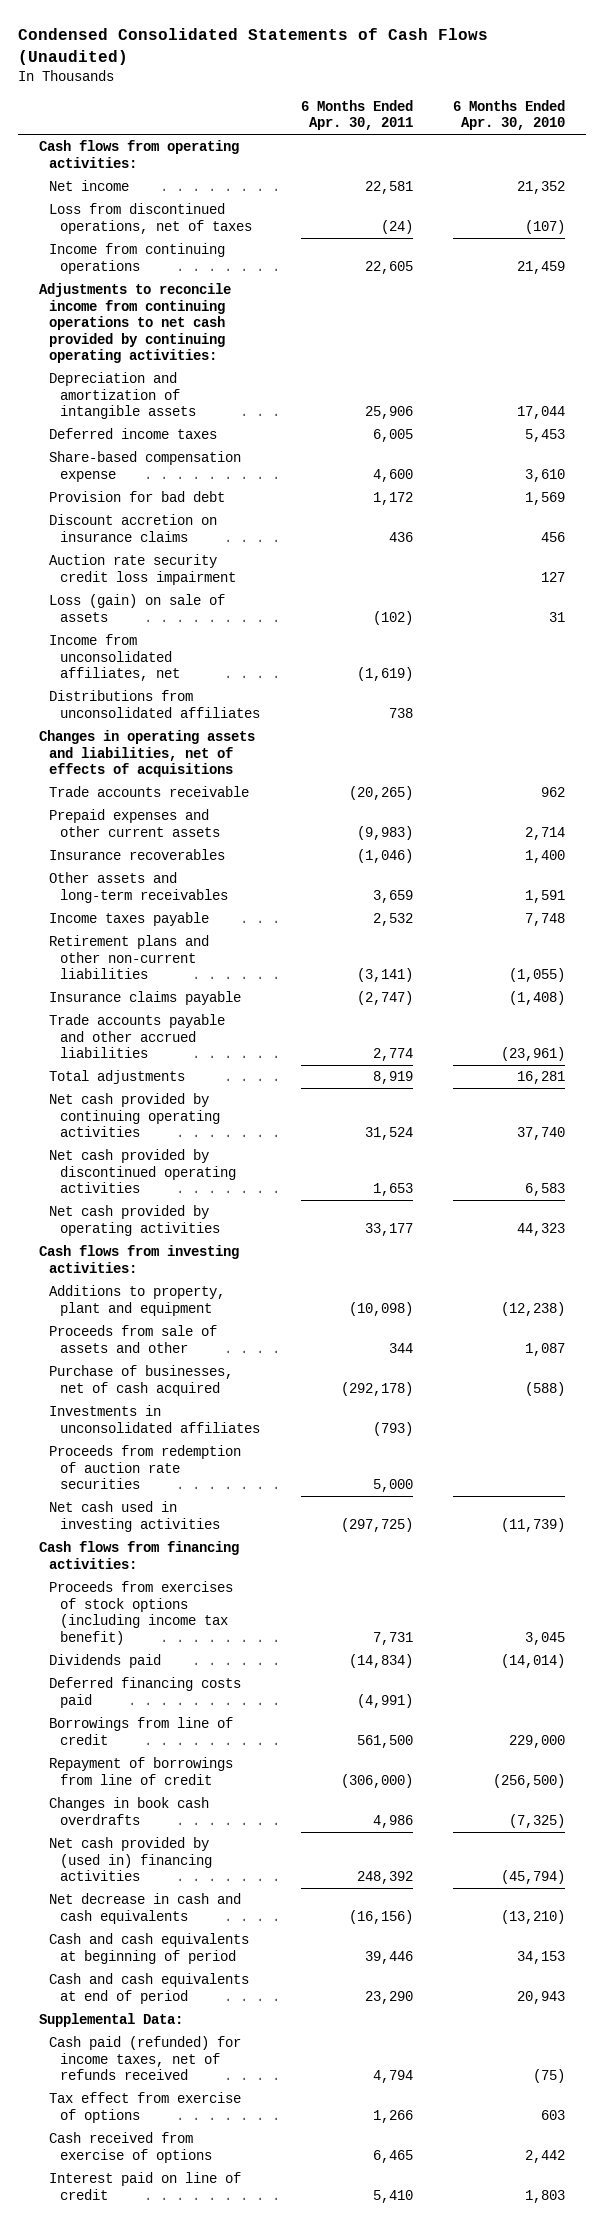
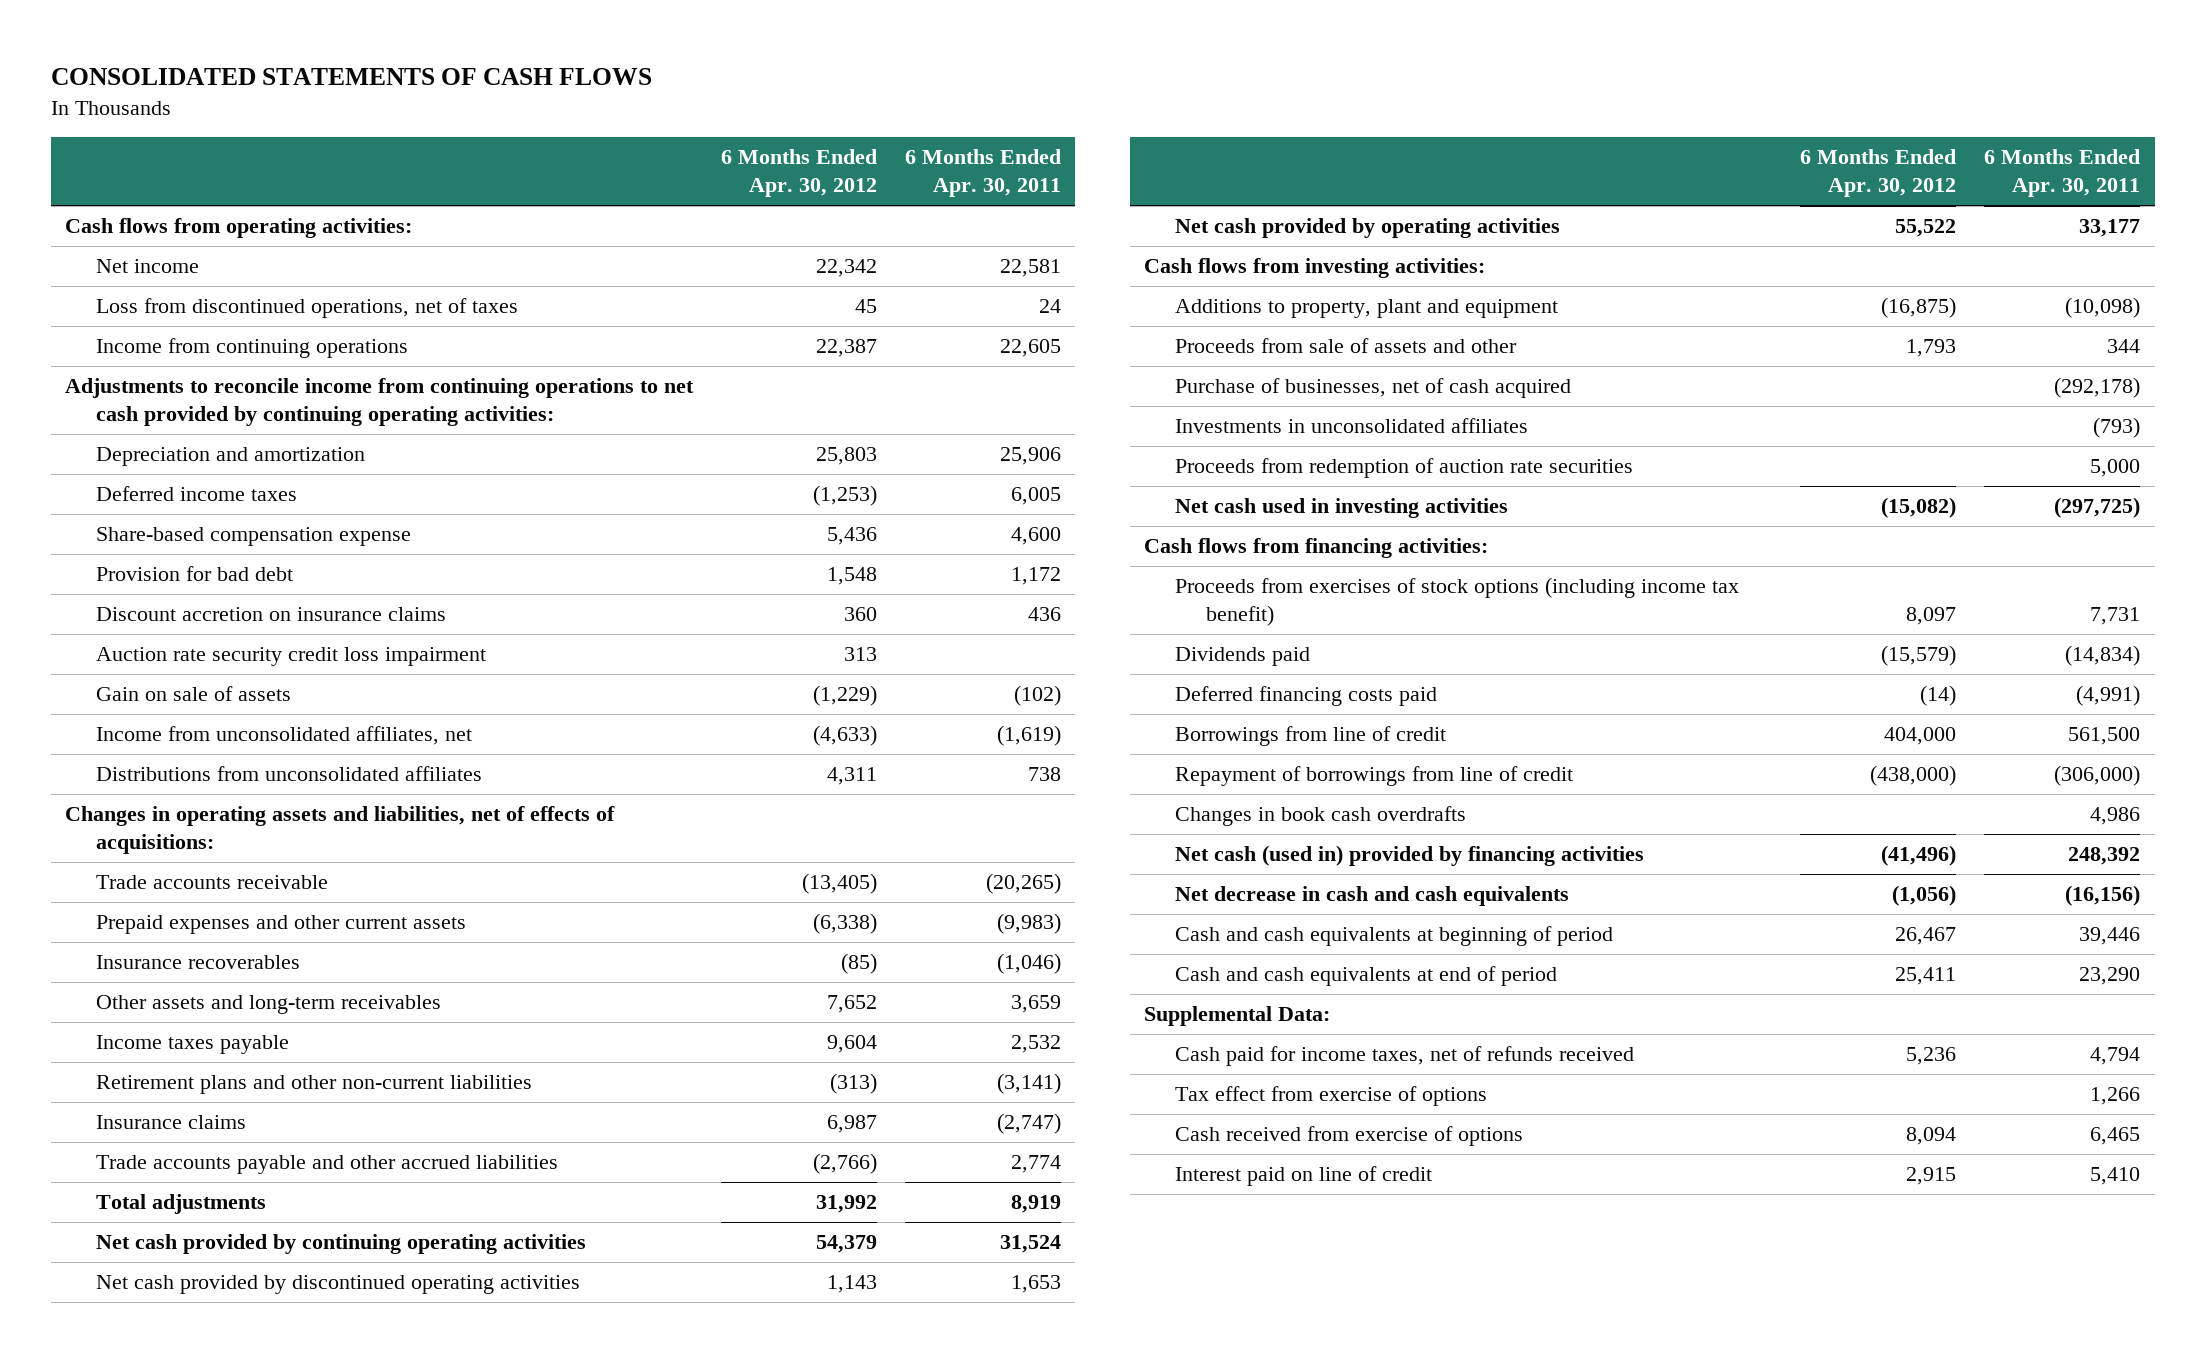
[18,28,489,65] Condensed Consolidated Statements of Cash Flows (Unaudited) -> [51,68,653,86] CONSOLIDATED STATEMENTS OF CASH FLOWS
[453,99,566,131] 6 Months Ended Apr. 30, 2010 -> none
none -> [721,149,878,198] 6 Months Ended Apr. 30, 2012
[380,219,413,234] (24) -> [1039,299,1062,314] 24
[49,372,196,420] Depreciation and amortization of intangible assets -> [95,447,365,467] Depreciation and amortization
[49,594,226,622] Loss (gain) on sale of assets -> [95,686,291,702] Gain on sale of assets
[38,730,255,778] Changes in operating assets and liabilities, net of effects of acquisitions -> [65,806,616,855] Changes in operating assets and liabilities, net of effects of acquisitions:
[49,991,242,1006] Insurance claims payable -> [95,1115,246,1130] Insurance claims
[49,1837,212,1882] Net cash provided by (used in) financing activities -> [1175,845,1645,867] Net cash (used in) provided by financing activities
[49,2036,242,2081] Cash paid (refunded) for income taxes, net of refunds received -> [1175,1046,1635,1067] Cash paid for income taxes, net of refunds received

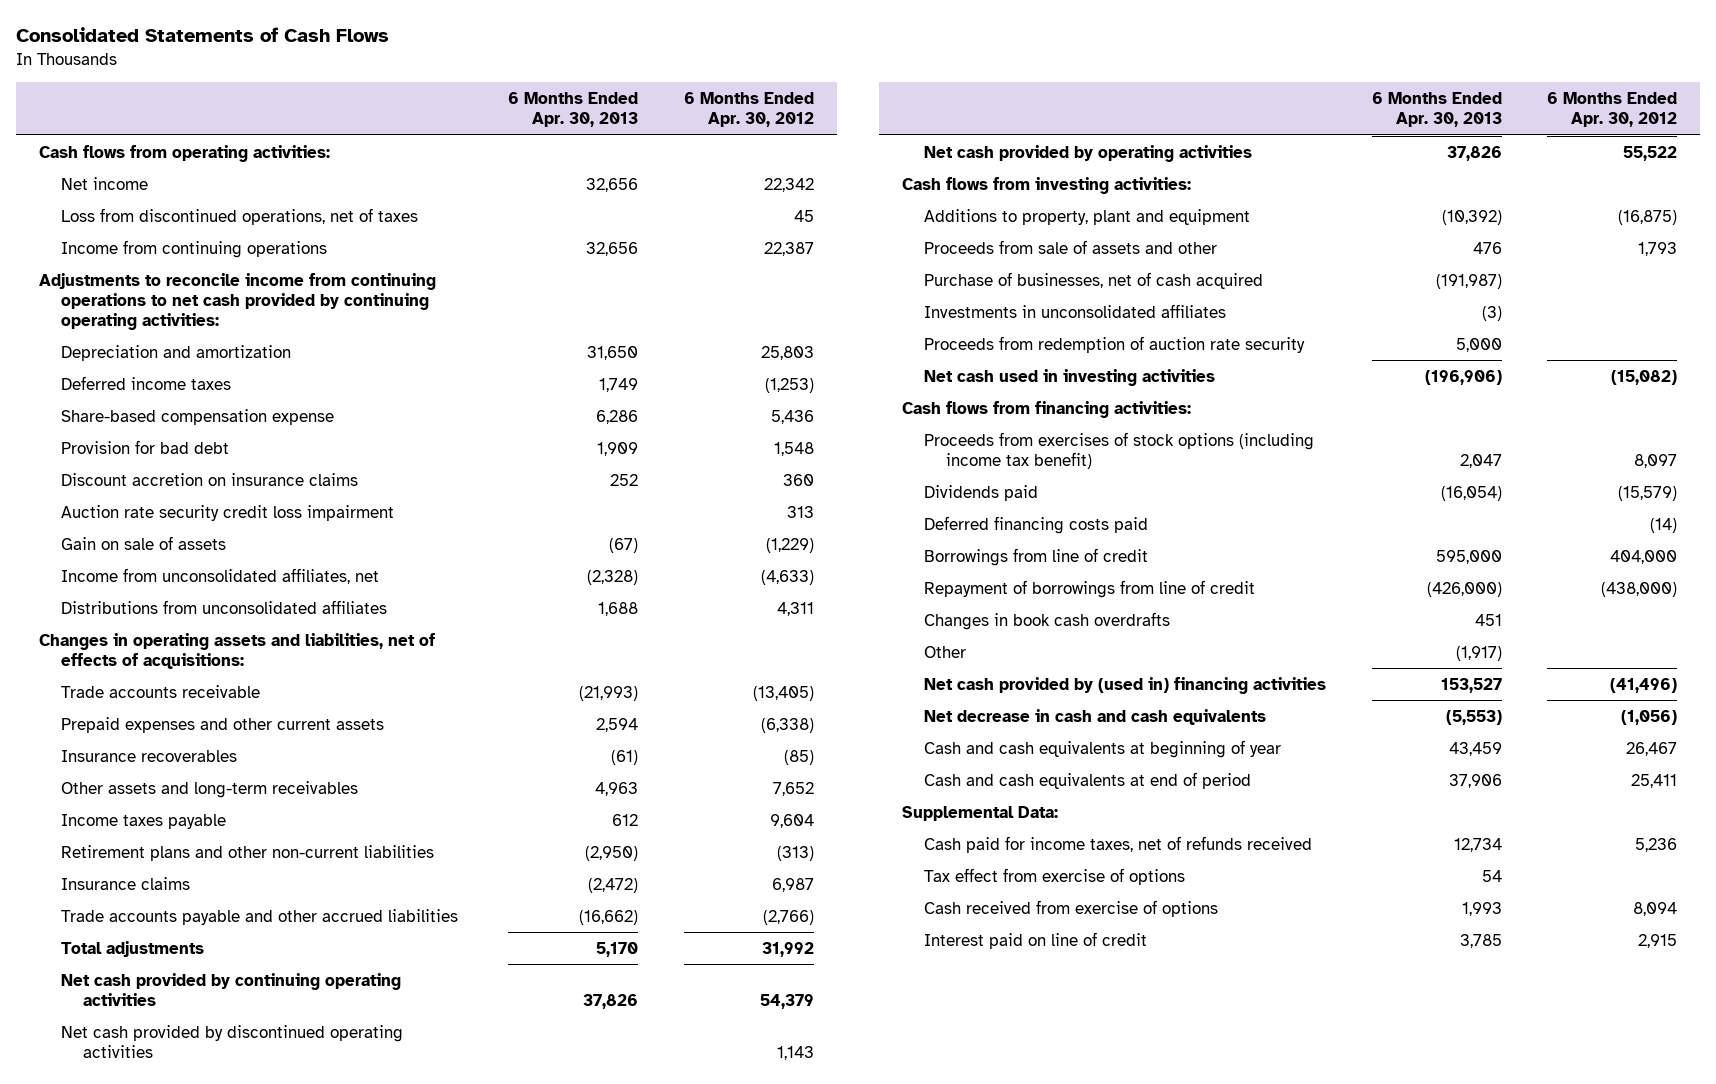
[51,68,653,86] CONSOLIDATED STATEMENTS OF CASH FLOWS -> [15,27,389,43] Consolidated Statements of Cash Flows
[905,149,1062,198] 6 Months Ended Apr. 30, 2011 -> none
none -> [508,92,639,128] 6 Months Ended Apr. 30, 2013
[1175,458,1634,479] Proceeds from redemption of auction rate securities -> [924,335,1306,353] Proceeds from redemption of auction rate security
none -> [924,645,967,658] Other
[1175,845,1645,867] Net cash (used in) provided by financing activities -> [924,676,1327,694] Net cash provided by (used in) financing activities
[1175,926,1614,947] Cash and cash equivalents at beginning of period -> [924,739,1282,758] Cash and cash equivalents at beginning of year

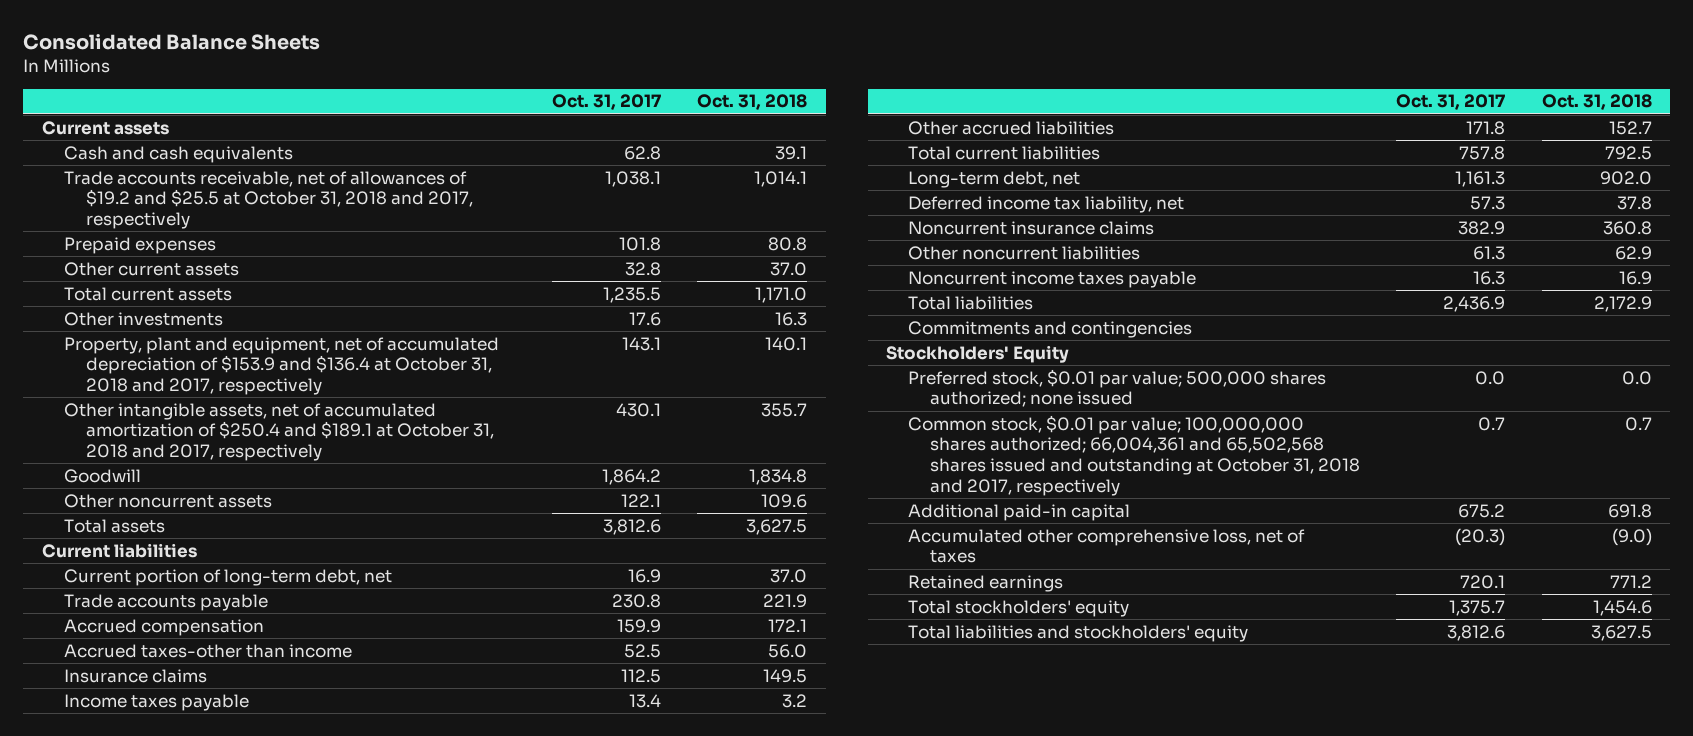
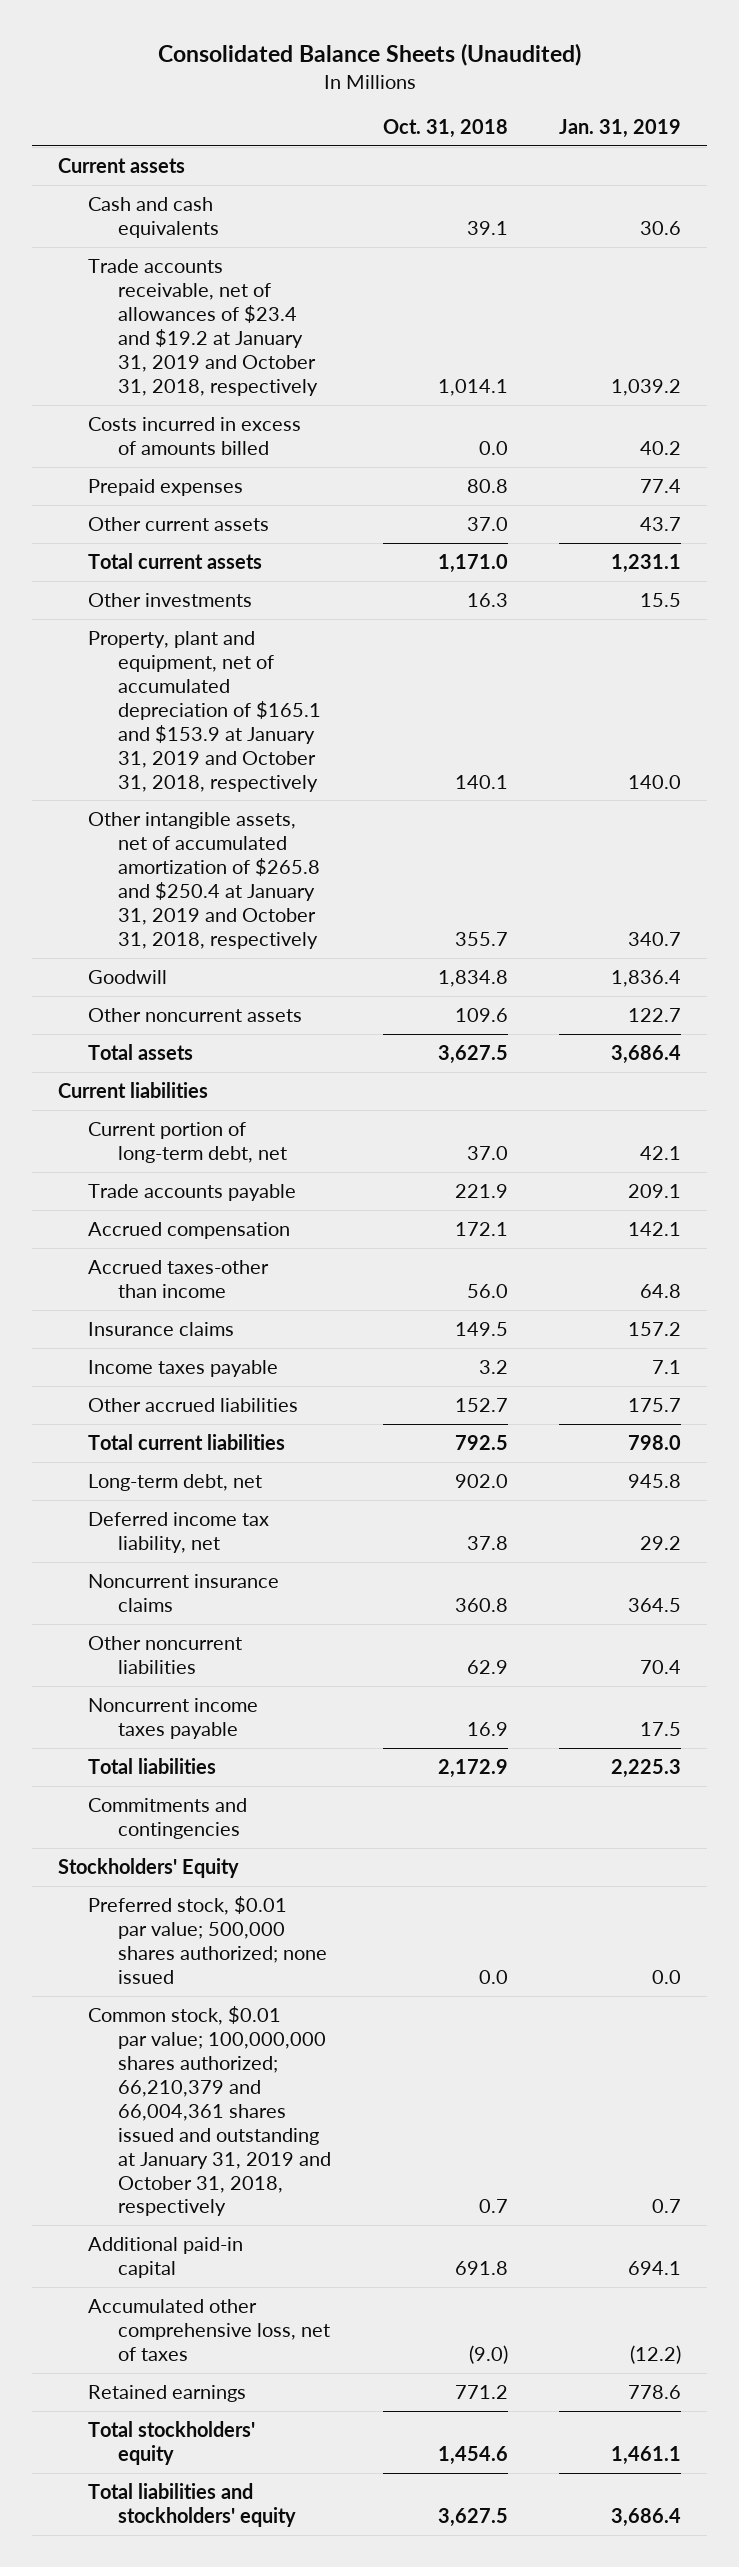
[23,34,321,51] Consolidated Balance Sheets -> [157,43,581,67] Consolidated Balance Sheets (Unaudited)
[552,94,662,111] Oct. 31, 2017 -> none
none -> [559,118,682,138] Jan. 31, 2019
[63,170,473,229] Trade accounts receivable, net of allowances of $19.2 and $25.5 at October 31, 2018 and 2017, respectively -> [87,258,318,396] Trade accounts receivable, net of allowances of $23.4 and $19.2 at January 31, 2019 and October 31, 2018, respectively
none -> [87,416,301,455] Costs incurred in excess of amounts billed
[63,336,499,395] Property, plant and equipment, net of accumulated depreciation of $153.9 and $136.4 at October 31, 2018 and 2017, respectively -> [87,630,321,792] Property, plant and equipment, net of accumulated depreciation of $165.1 and $153.9 at January 31, 2019 and October 31, 2018, respectively
[63,402,494,461] Other intangible assets, net of accumulated amortization of $250.4 and $189.1 at October 31, 2018 and 2017, respectively -> [87,811,320,949] Other intangible assets, net of accumulated amortization of $265.8 and $250.4 at January 31, 2019 and October 31, 2018, respectively
[907,414,1360,496] Common stock, $0.01 par value; 100,000,000 shares authorized; 66,004,361 and 65,502,568 shares issued and outstanding at October 31, 2018 and 2017, respectively -> [87,2005,331,2217] Common stock, $0.01 par value; 100,000,000 shares authorized; 66,210,379 and 66,004,361 shares issued and outstanding at January 31, 2019 and October 31, 2018, respectively

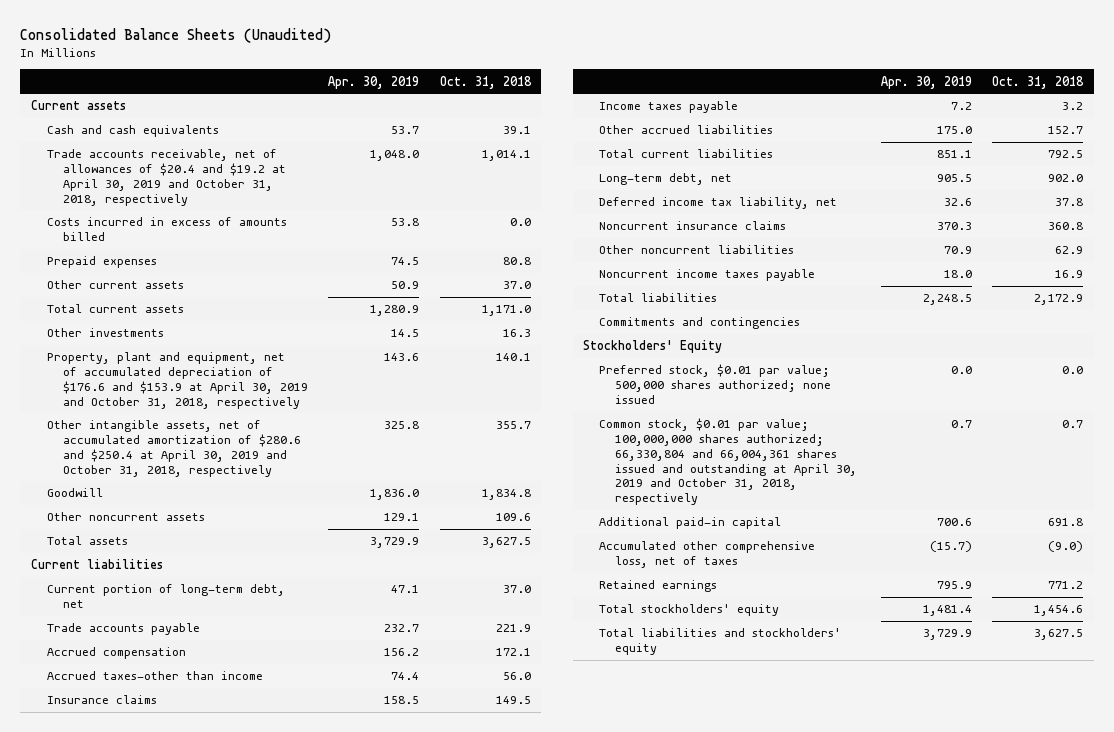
[559,118,682,138] Jan. 31, 2019 -> none
none -> [328,75,420,89] Apr. 30, 2019
[87,258,318,396] Trade accounts receivable, net of allowances of $23.4 and $19.2 at January 31, 2019 and October 31, 2018, respectively -> [46,149,286,206] Trade accounts receivable, net of allowances of $20.4 and $19.2 at April 30, 2019 and October 31, 2018, respectively
[87,630,321,792] Property, plant and equipment, net of accumulated depreciation of $165.1 and $153.9 at January 31, 2019 and October 31, 2018, respectively -> [46,352,308,409] Property, plant and equipment, net of accumulated depreciation of $176.6 and $153.9 at April 30, 2019 and October 31, 2018, respectively
[87,811,320,949] Other intangible assets, net of accumulated amortization of $265.8 and $250.4 at January 31, 2019 and October 31, 2018, respectively -> [46,420,301,477] Other intangible assets, net of accumulated amortization of $280.6 and $250.4 at April 30, 2019 and October 31, 2018, respectively
[87,2005,331,2217] Common stock, $0.01 par value; 100,000,000 shares authorized; 66,210,379 and 66,004,361 shares issued and outstanding at January 31, 2019 and October 31, 2018, respectively -> [599,418,858,506] Common stock, $0.01 par value; 100,000,000 shares authorized; 66,330,804 and 66,004,361 shares issued and outstanding at April 30, 2019 and October 31, 2018, respectively

